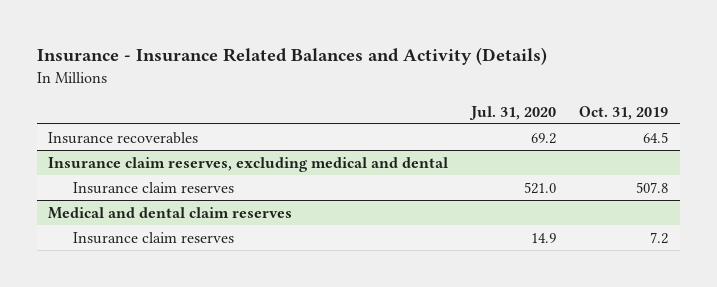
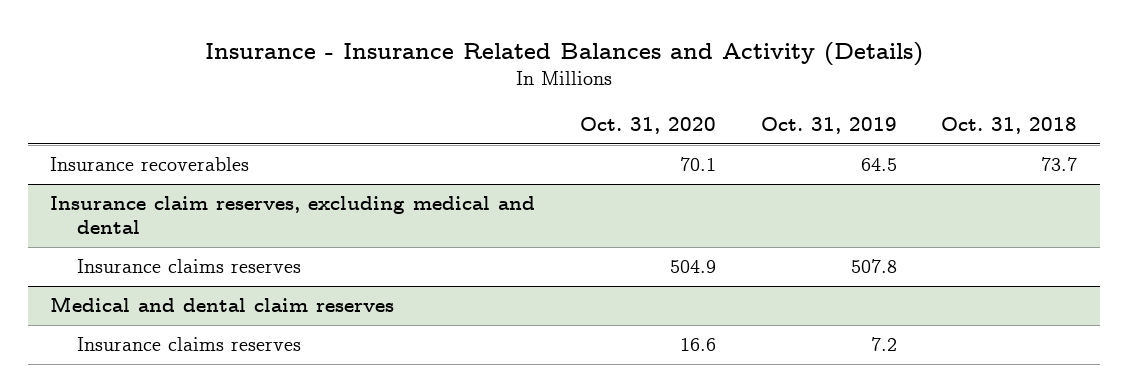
[469,105,557,120] Jul. 31, 2020 -> none
none -> [579,117,716,135] Oct. 31, 2020
none -> [941,117,1078,135] Oct. 31, 2018
[73,181,235,194] Insurance claim reserves -> [76,259,301,274] Insurance claims reserves
[73,231,235,244] Insurance claim reserves -> [76,337,301,352] Insurance claims reserves

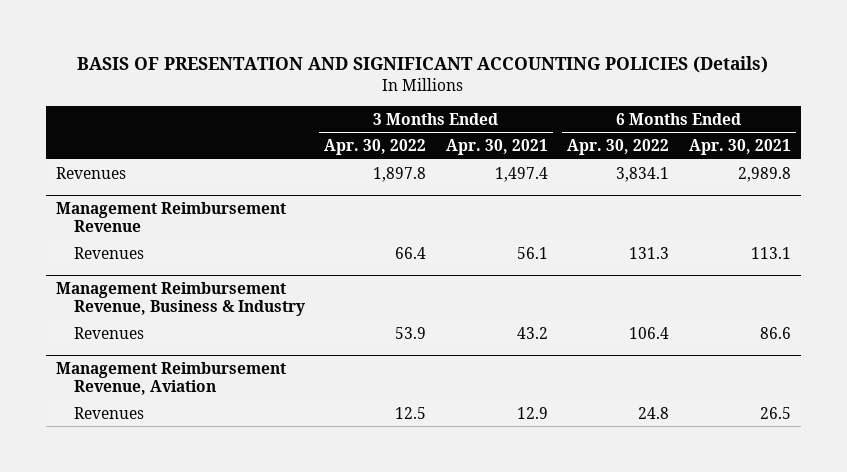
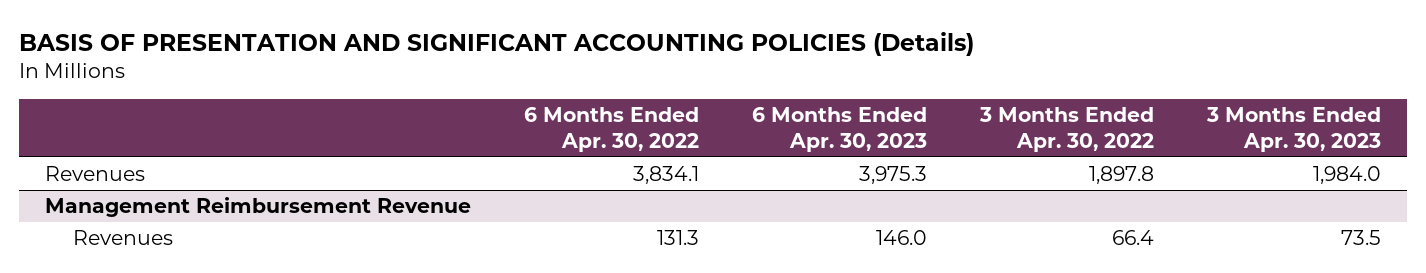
[445,139,548,156] Apr. 30, 2021 -> none
[688,139,791,156] Apr. 30, 2021 -> none
none -> [752,107,928,152] 6 Months Ended Apr. 30, 2023
none -> [1205,107,1381,152] 3 Months Ended Apr. 30, 2023
[55,281,305,316] Management Reimbursement Revenue, Business & Industry -> none
[73,326,144,339] Revenues -> none
[55,361,286,395] Management Reimbursement Revenue, Aviation -> none
[73,406,144,419] Revenues -> none

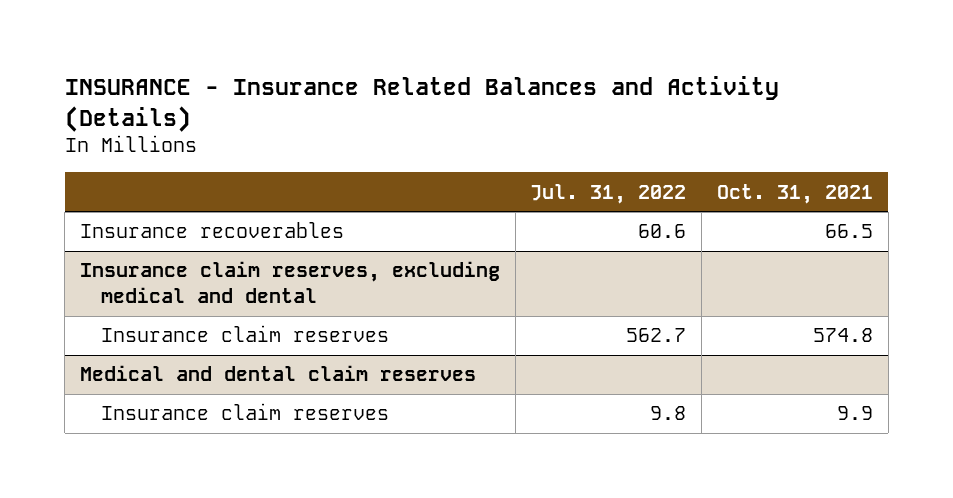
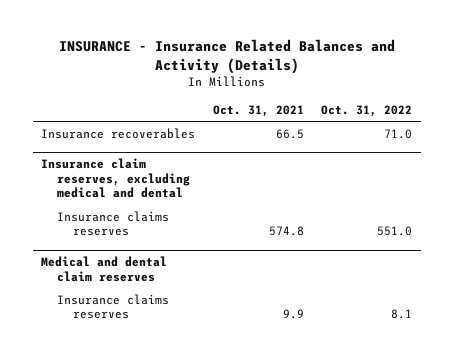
[530,183,687,204] Jul. 31, 2022 -> none
none -> [321,105,413,118] Oct. 31, 2022
[100,325,389,343] Insurance claim reserves -> [57,210,170,237] Insurance claims reserves
[100,403,389,421] Insurance claim reserves -> [57,293,170,320] Insurance claims reserves

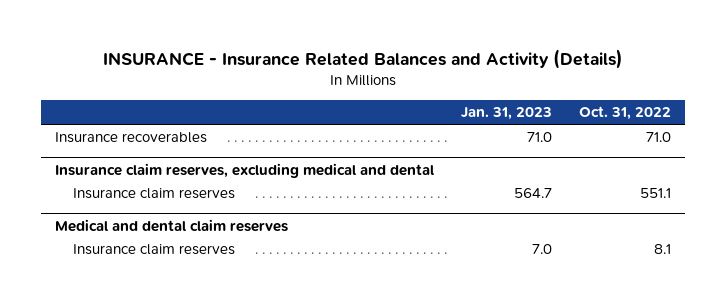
[212,105,304,118] Oct. 31, 2021 -> none
none -> [460,107,552,121] Jan. 31, 2023
[57,210,170,237] Insurance claims reserves -> [73,188,236,200] Insurance claim reserves
[377,226,413,237] 551.0 -> [640,188,672,199] 551.1
[57,293,170,320] Insurance claims reserves -> [73,244,236,256] Insurance claim reserves

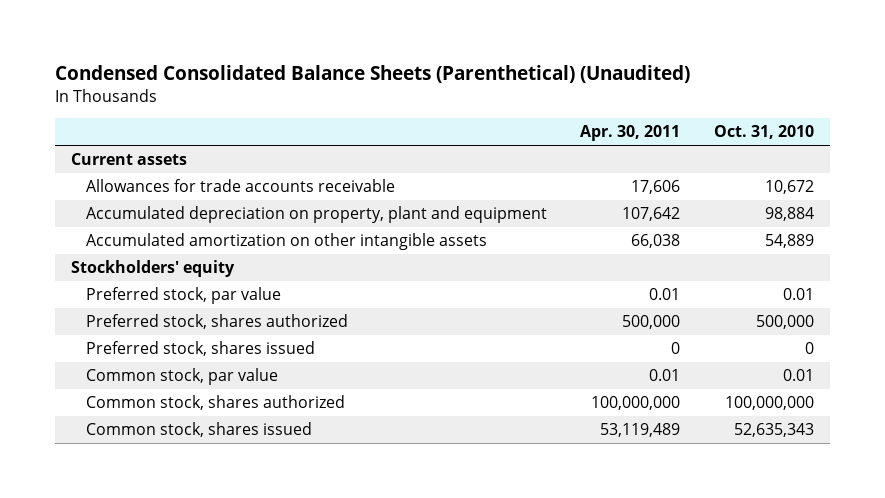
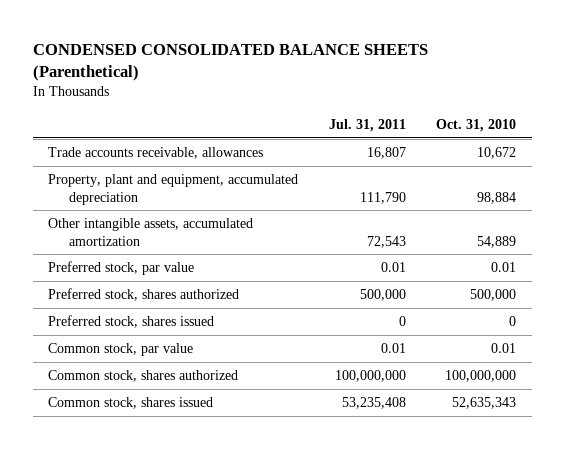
[54,64,690,83] Condensed Consolidated Balance Sheets (Parenthetical) (Unaudited) -> [32,44,428,82] CONDENSED CONSOLIDATED BALANCE SHEETS (Parenthetical)
[580,125,681,142] Apr. 30, 2011 -> none
none -> [328,118,406,132] Jul. 31, 2011
[71,153,188,166] Current assets -> none
[71,260,236,278] Stockholders' equity -> none
[85,179,395,193] Allowances for trade accounts receivable -> [48,147,264,160] Trade accounts receivable, allowances
[85,206,547,224] Accumulated depreciation on property, plant and equipment -> [48,174,299,205] Property, plant and equipment, accumulated depreciation
[85,233,487,251] Accumulated amortization on other intangible assets -> [48,218,254,246] Other intangible assets, accumulated amortization

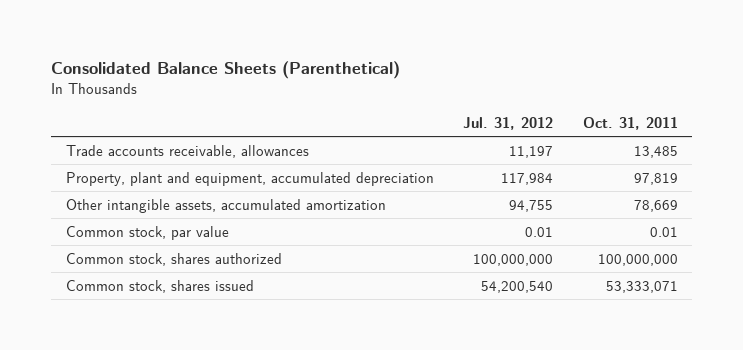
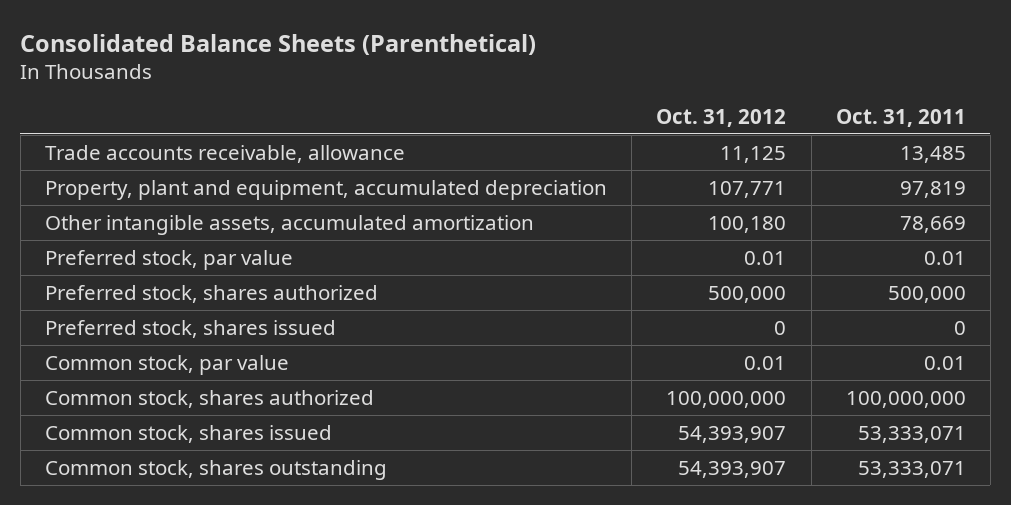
[463,116,554,130] Jul. 31, 2012 -> none
none -> [656,108,787,127] Oct. 31, 2012
[65,144,309,158] Trade accounts receivable, allowances -> [44,144,405,163] Trade accounts receivable, allowance
none -> [44,249,293,270] Preferred stock, par value
none -> [44,284,378,303] Preferred stock, shares authorized
none -> [44,319,336,338] Preferred stock, shares issued
none -> [44,459,387,480] Common stock, shares outstanding

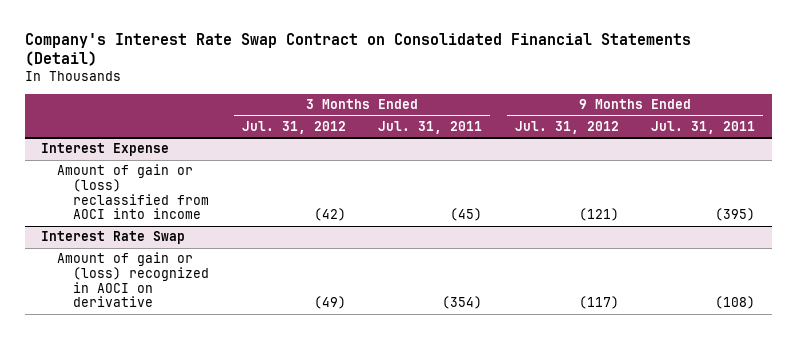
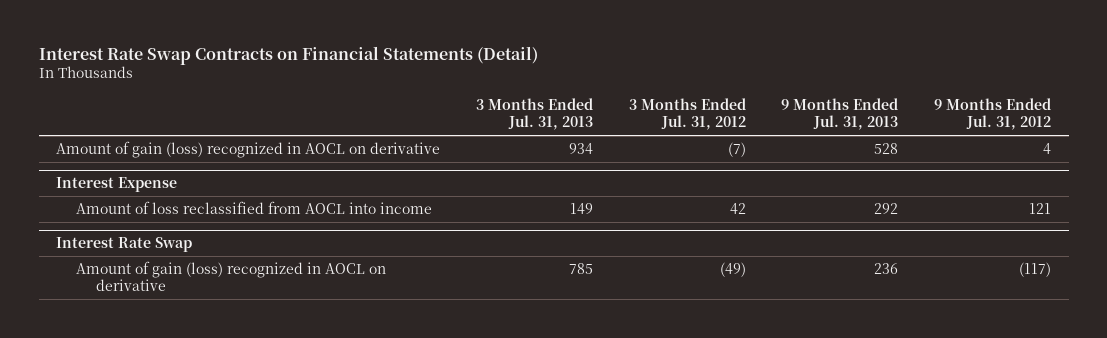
[25,32,692,67] Company's Interest Rate Swap Contract on Consolidated Financial Statements (Detail) -> [38,45,538,65] Interest Rate Swap Contracts on Financial Statements (Detail)
[378,121,483,135] Jul. 31, 2011 -> none
[651,121,756,135] Jul. 31, 2011 -> none
none -> [476,98,594,131] 3 Months Ended Jul. 31, 2013
none -> [781,98,899,131] 9 Months Ended Jul. 31, 2013
none -> [56,140,441,158] Amount of gain (loss) recognized in AOCL on derivative
[57,164,210,220] Amount of gain or (loss) reclassified from AOCI into income -> [76,200,433,214] Amount of loss reclassified from AOCL into income
[313,208,346,222] (42) -> [729,202,746,214] 42
[578,208,619,222] (121) -> [1029,202,1052,214] 121
[57,252,210,308] Amount of gain or (loss) recognized in AOCI on derivative -> [76,260,387,292] Amount of gain (loss) recognized in AOCL on derivative

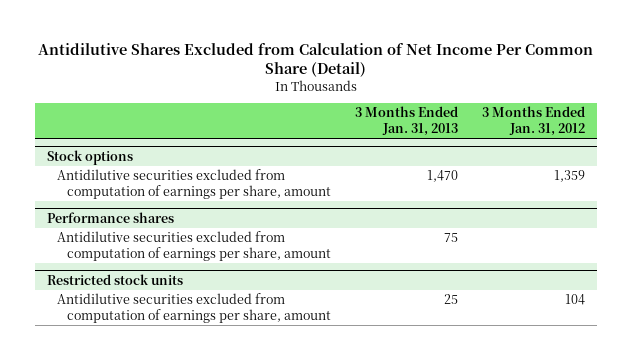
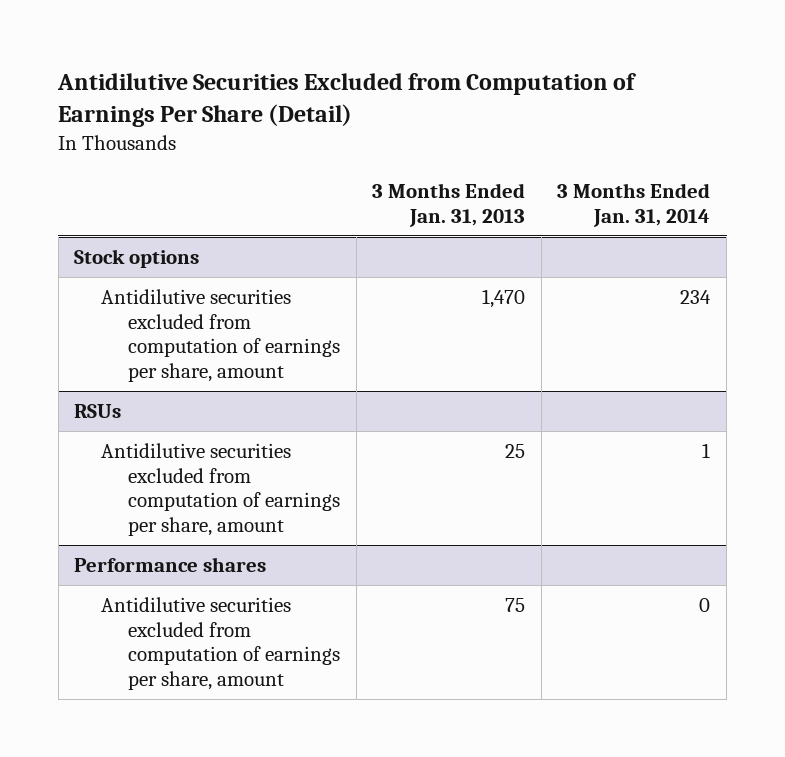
[38,42,594,78] Antidilutive Shares Excluded from Calculation of Net Income Per Common Share (Detail) -> [57,73,637,128] Antidilutive Securities Excluded from Computation of Earnings Per Share (Detail)
[481,106,585,137] 3 Months Ended Jan. 31, 2012 -> none
none -> [557,183,711,227] 3 Months Ended Jan. 31, 2014
none -> [74,404,122,419] RSUs
none -> [101,443,341,536] Antidilutive securities excluded from computation of earnings per share, amount
[47,273,184,285] Restricted stock units -> none
[57,293,331,323] Antidilutive securities excluded from computation of earnings per share, amount -> none

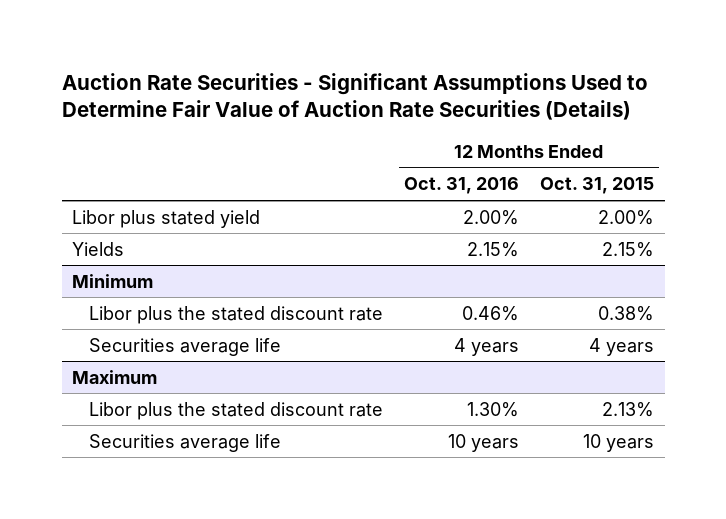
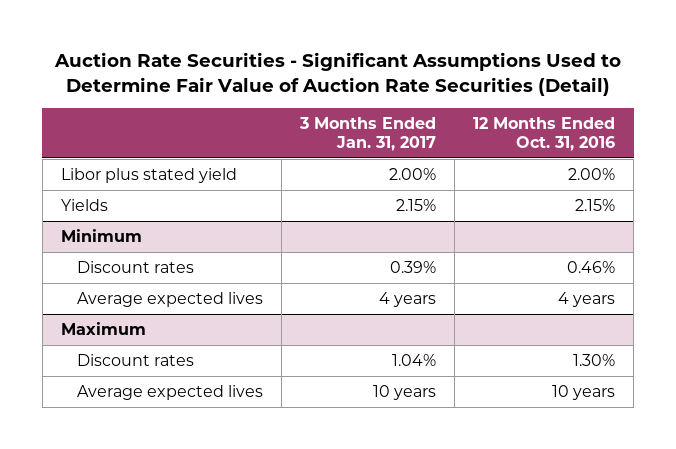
[61,72,648,121] Auction Rate Securities - Significant Assumptions Used to Determine Fair Value of Auction Rate Securities (Details) -> [53,52,621,97] Auction Rate Securities - Significant Assumptions Used to Determine Fair Value of Auction Rate Securities (Detail)
[540,177,655,195] Oct. 31, 2015 -> none
none -> [298,117,436,151] 3 Months Ended Jan. 31, 2017
[88,337,281,356] Securities average life -> none
[88,305,383,324] Libor plus the stated discount rate -> [76,261,194,274] Discount rates
none -> [76,292,263,308] Average expected lives
[88,433,281,452] Securities average life -> none
[88,401,383,420] Libor plus the stated discount rate -> [76,354,194,367] Discount rates
none -> [76,385,263,401] Average expected lives

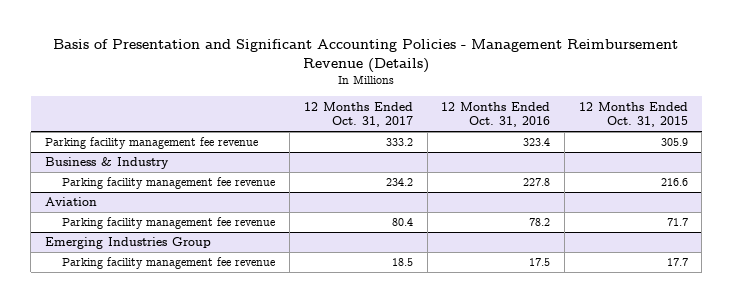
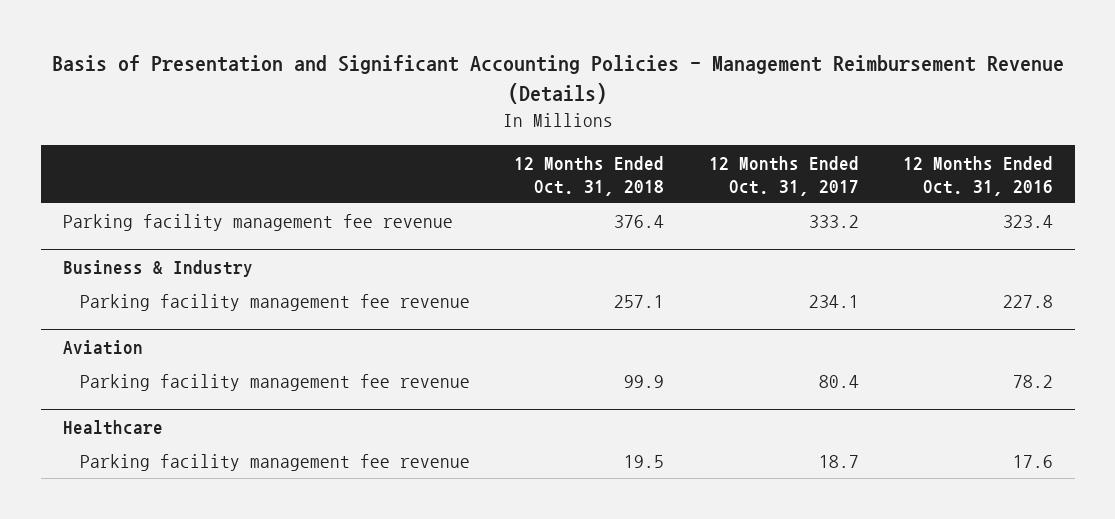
[578,101,688,128] 12 Months Ended Oct. 31, 2015 -> none
none -> [514,155,665,196] 12 Months Ended Oct. 31, 2018
[385,178,413,187] 234.2 -> [808,295,859,309] 234.1
[44,237,211,250] Emerging Industries Group -> none
none -> [62,419,163,435] Healthcare
[391,258,413,267] 18.5 -> [818,455,859,469] 18.7
[529,258,551,267] 17.5 -> [1012,455,1053,469] 17.6

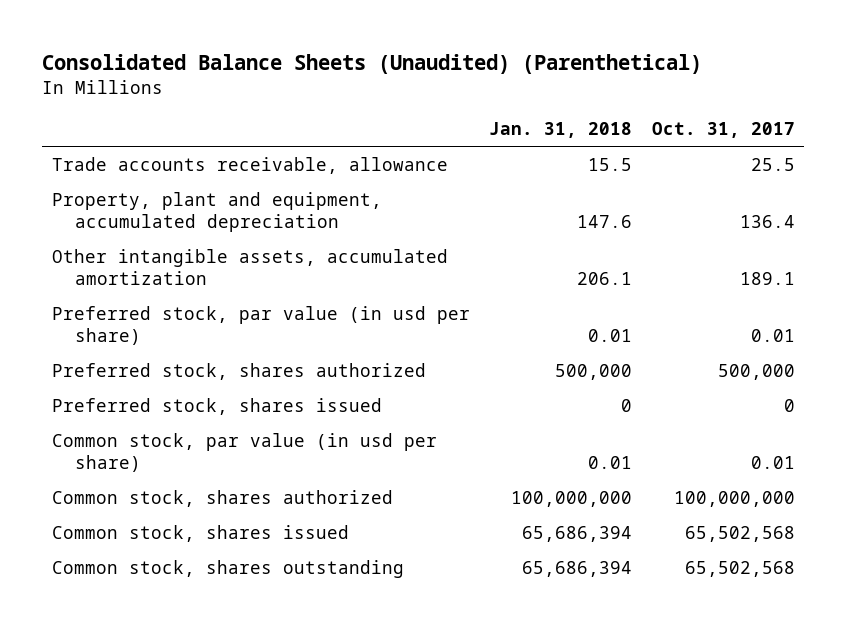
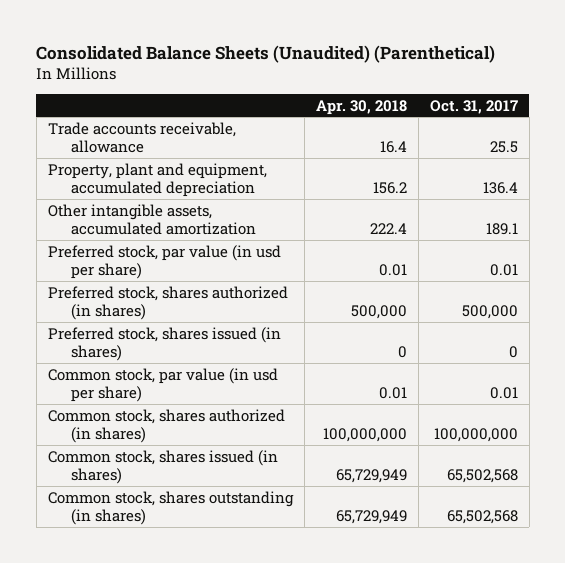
[489,122,633,139] Jan. 31, 2018 -> none
none -> [315,99,407,115] Apr. 30, 2018
[51,362,426,380] Preferred stock, shares authorized -> [47,285,288,320] Preferred stock, shares authorized (in shares)
[51,397,382,415] Preferred stock, shares issued -> [47,326,281,361] Preferred stock, shares issued (in shares)
[51,489,393,507] Common stock, shares authorized -> [47,408,285,443] Common stock, shares authorized (in shares)
[51,524,349,542] Common stock, shares issued -> [47,449,278,484] Common stock, shares issued (in shares)
[51,559,404,578] Common stock, shares outstanding -> [47,490,294,525] Common stock, shares outstanding (in shares)

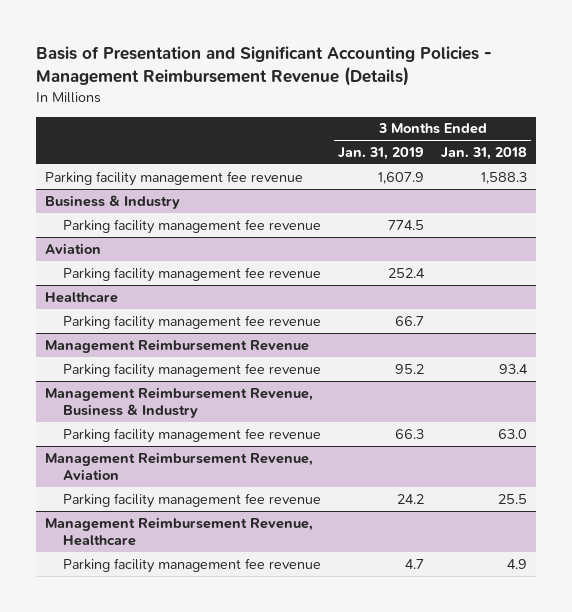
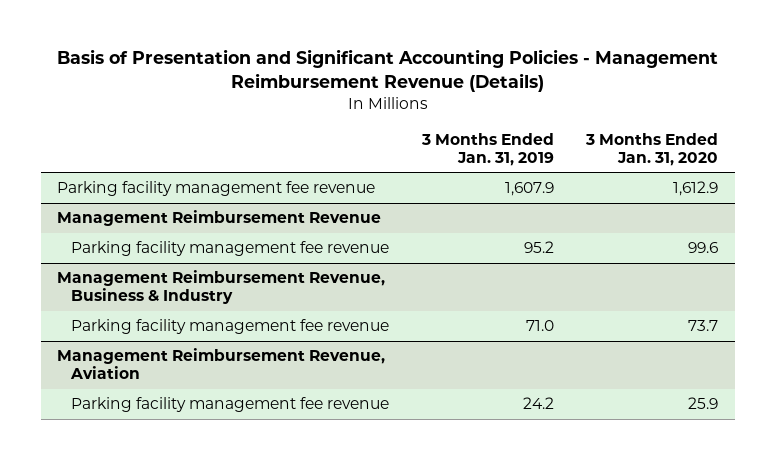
[441,146,528,160] Jan. 31, 2018 -> none
none -> [585,132,719,166] 3 Months Ended Jan. 31, 2020
[44,194,180,209] Business & Industry -> none
[63,218,322,234] Parking facility management fee revenue -> none
[44,242,101,254] Aviation -> none
[63,266,322,282] Parking facility management fee revenue -> none
[44,291,118,303] Healthcare -> none
[63,314,322,330] Parking facility management fee revenue -> none
[395,428,425,439] 66.3 -> [525,320,554,332] 71.0
[44,516,313,547] Management Reimbursement Revenue, Healthcare -> none
[63,557,322,573] Parking facility management fee revenue -> none

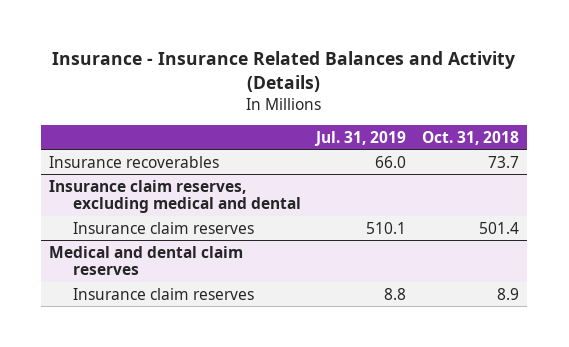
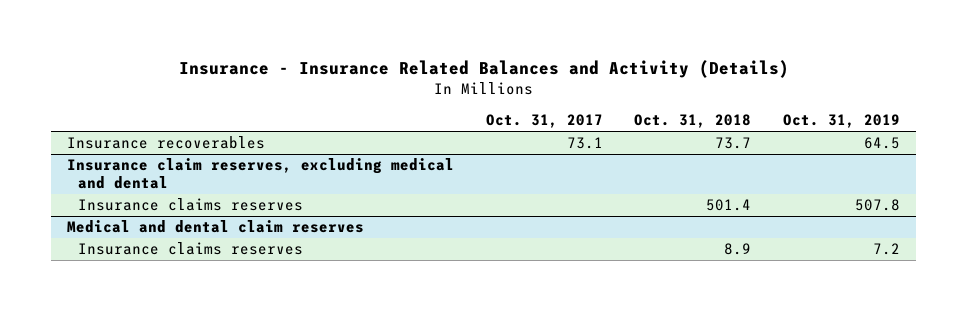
[314,130,407,146] Jul. 31, 2019 -> none
none -> [485,114,603,129] Oct. 31, 2017
none -> [783,114,901,129] Oct. 31, 2019
[72,221,254,234] Insurance claim reserves -> [78,198,304,212] Insurance claims reserves
[72,287,254,300] Insurance claim reserves -> [78,242,304,256] Insurance claims reserves

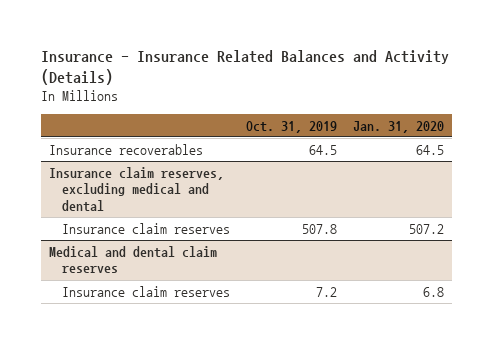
[485,114,603,129] Oct. 31, 2017 -> none
[634,114,752,129] Oct. 31, 2018 -> none
none -> [352,120,444,133] Jan. 31, 2020
[78,198,304,212] Insurance claims reserves -> [62,222,231,234] Insurance claim reserves
[78,242,304,256] Insurance claims reserves -> [62,285,231,297] Insurance claim reserves

